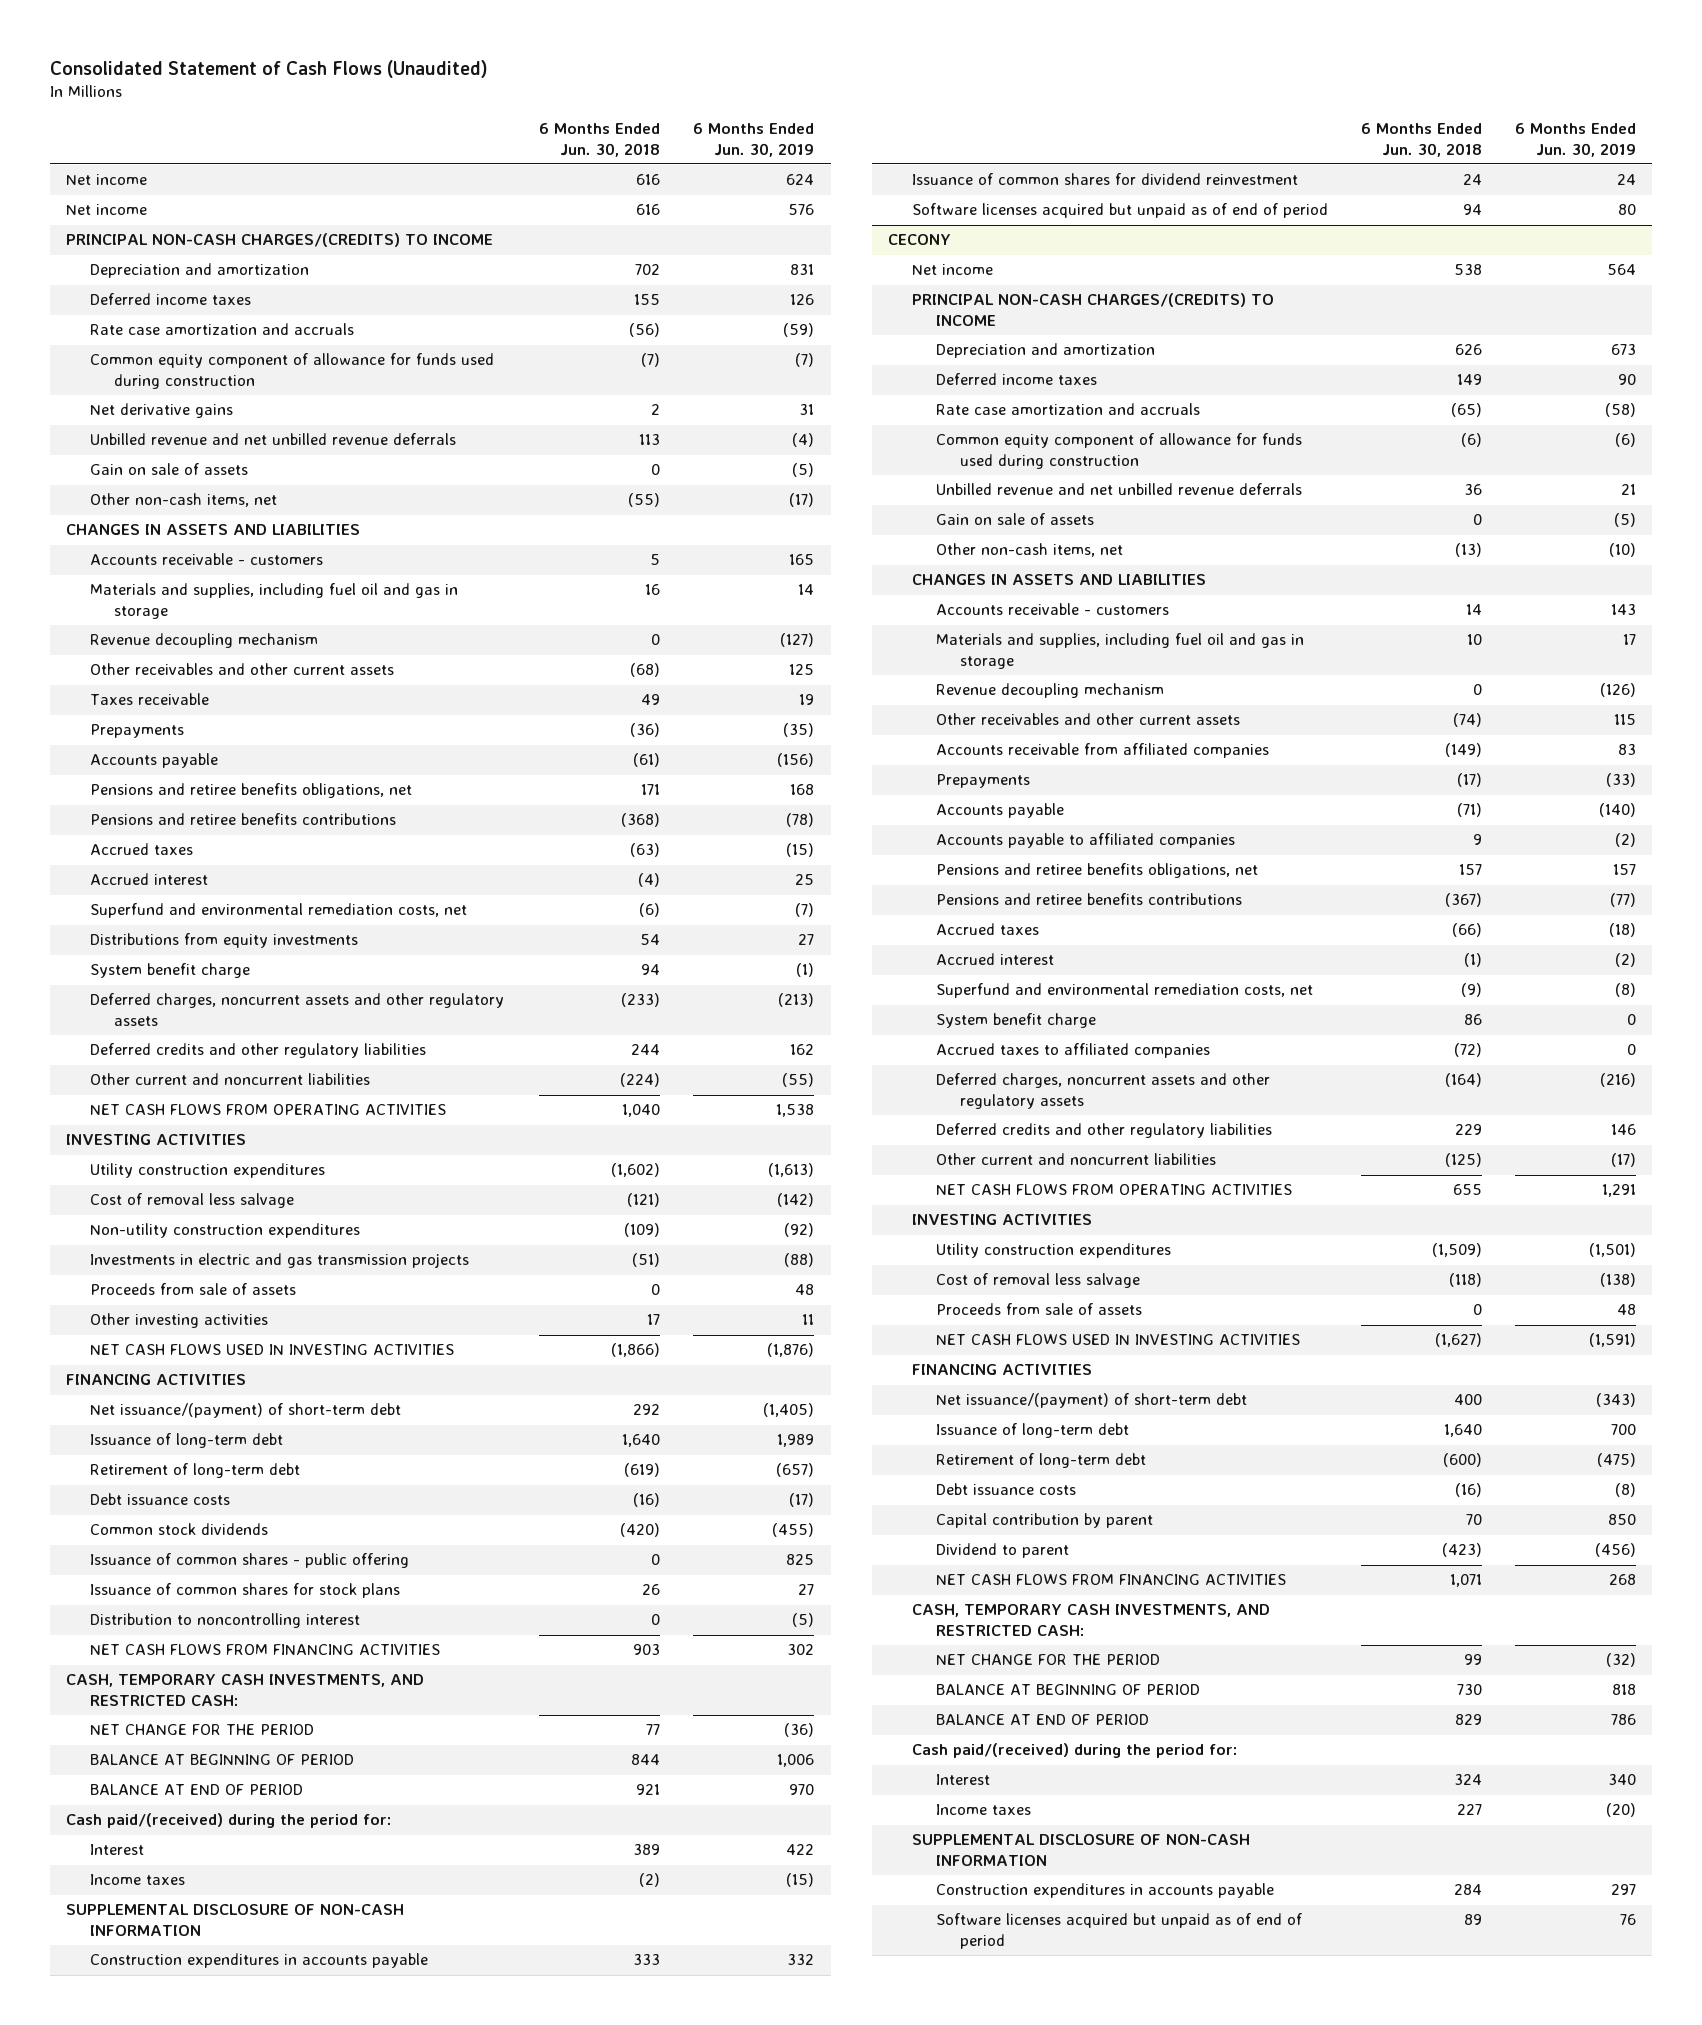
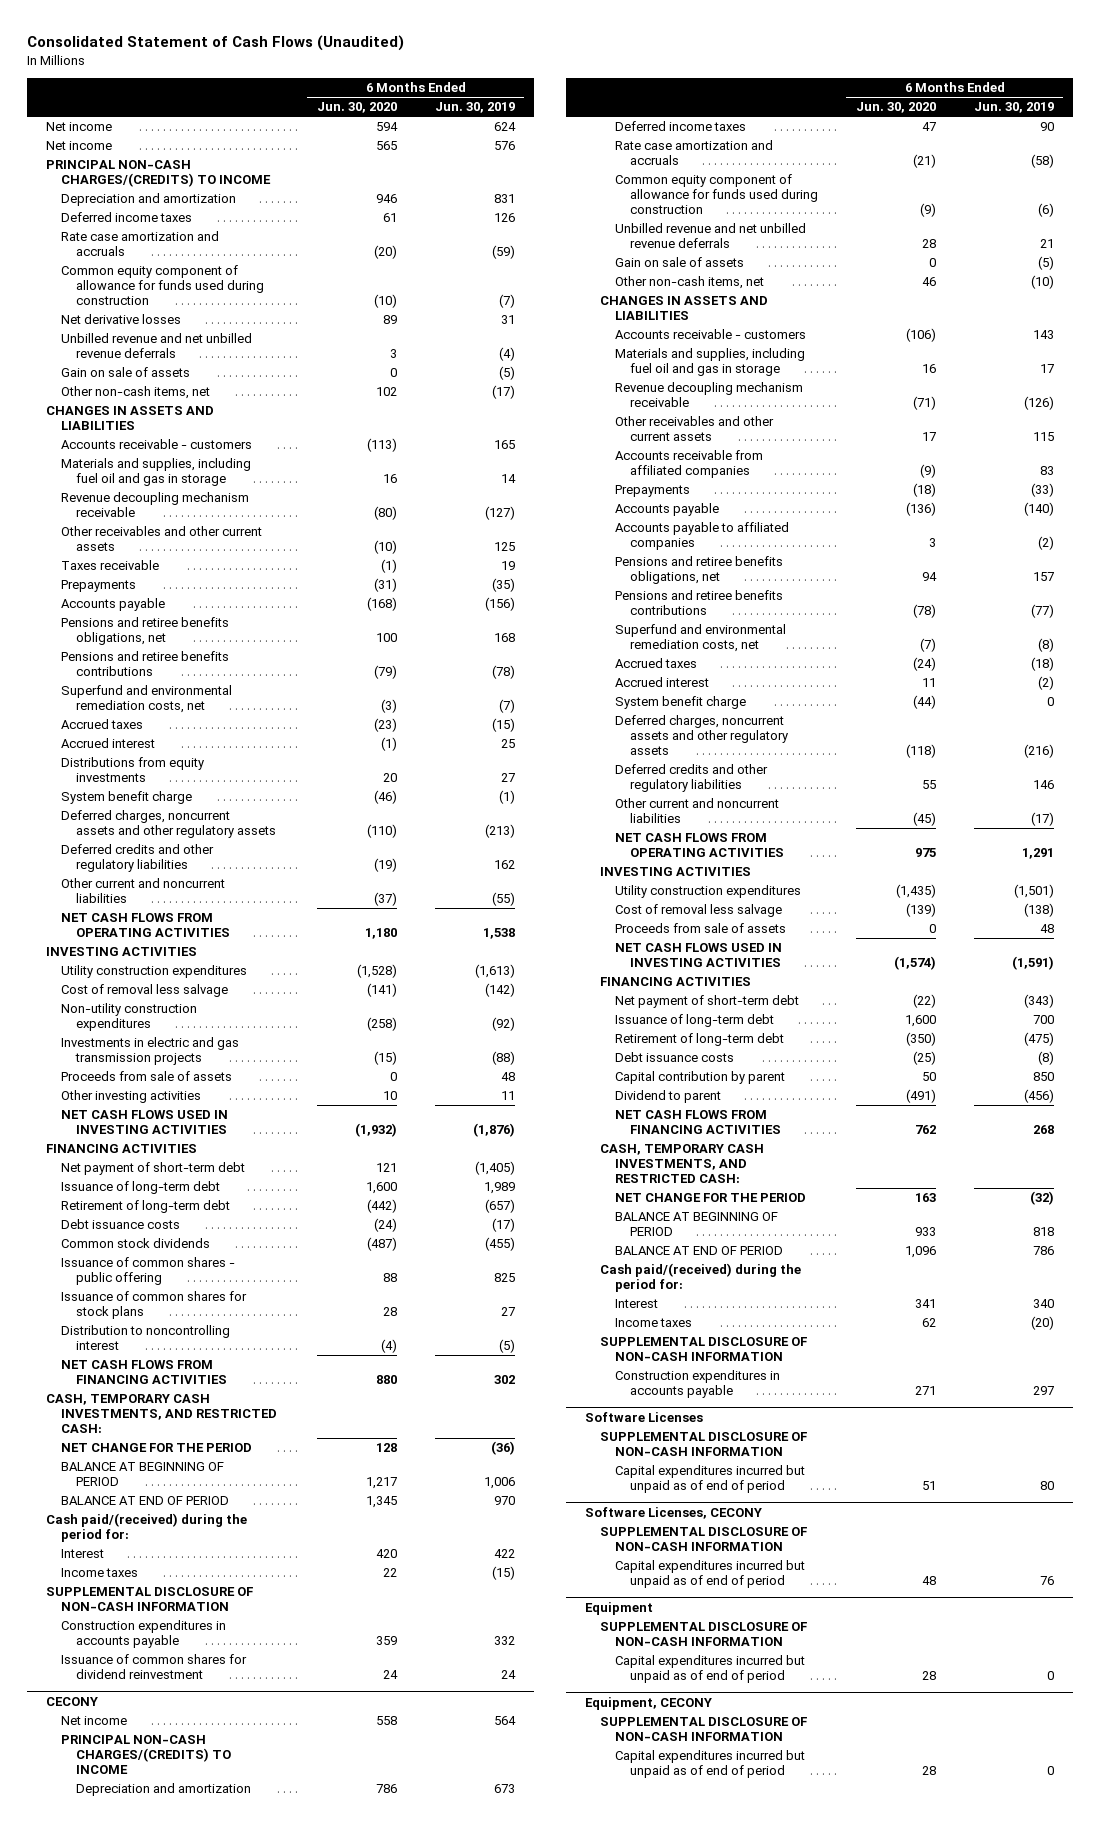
[539,123,661,157] 6 Months Ended Jun. 30, 2018 -> none
none -> [316,102,397,114] Jun. 30, 2020
[90,403,234,419] Net derivative gains -> [60,314,181,325] Net derivative losses
[90,633,319,649] Revenue decoupling mechanism -> [60,492,249,518] Revenue decoupling mechanism receivable
[90,903,468,919] Superfund and environmental remediation costs, net -> [60,685,232,714] Superfund and environmental remediation costs, net
[90,1403,402,1419] Net issuance/(payment) of short-term debt -> [60,1162,245,1176] Net payment of short-term debt
[911,203,1328,219] Software licenses acquired but unpaid as of end of period -> none
[936,683,1165,699] Revenue decoupling mechanism -> [614,382,803,408] Revenue decoupling mechanism receivable
[936,983,1314,999] Superfund and environmental remediation costs, net -> [614,624,786,653] Superfund and environmental remediation costs, net
[936,1043,1211,1059] Accrued taxes to affiliated companies -> none
[936,1393,1248,1409] Net issuance/(payment) of short-term debt -> [614,995,799,1009] Net payment of short-term debt
none -> [585,1411,704,1422] Software Licenses
none -> [600,1432,808,1457] SUPPLEMENTAL DISCLOSURE OF NON-CASH INFORMATION
[936,1913,1303,1949] Software licenses acquired but unpaid as of end of period -> [614,1465,805,1494] Capital expenditures incurred but unpaid as of end of period
[1619,1914,1636,1926] 76 -> [1039,1481,1054,1491] 80
none -> [585,1506,763,1519] Software Licenses, CECONY
none -> [600,1527,808,1552] SUPPLEMENTAL DISCLOSURE OF NON-CASH INFORMATION
none -> [614,1560,805,1589] Capital expenditures incurred but unpaid as of end of period
none -> [585,1601,654,1615] Equipment
none -> [600,1622,808,1647] SUPPLEMENTAL DISCLOSURE OF NON-CASH INFORMATION
none -> [614,1655,805,1684] Capital expenditures incurred but unpaid as of end of period
none -> [585,1696,713,1710] Equipment, CECONY
none -> [600,1717,808,1742] SUPPLEMENTAL DISCLOSURE OF NON-CASH INFORMATION
none -> [614,1750,805,1779] Capital expenditures incurred but unpaid as of end of period

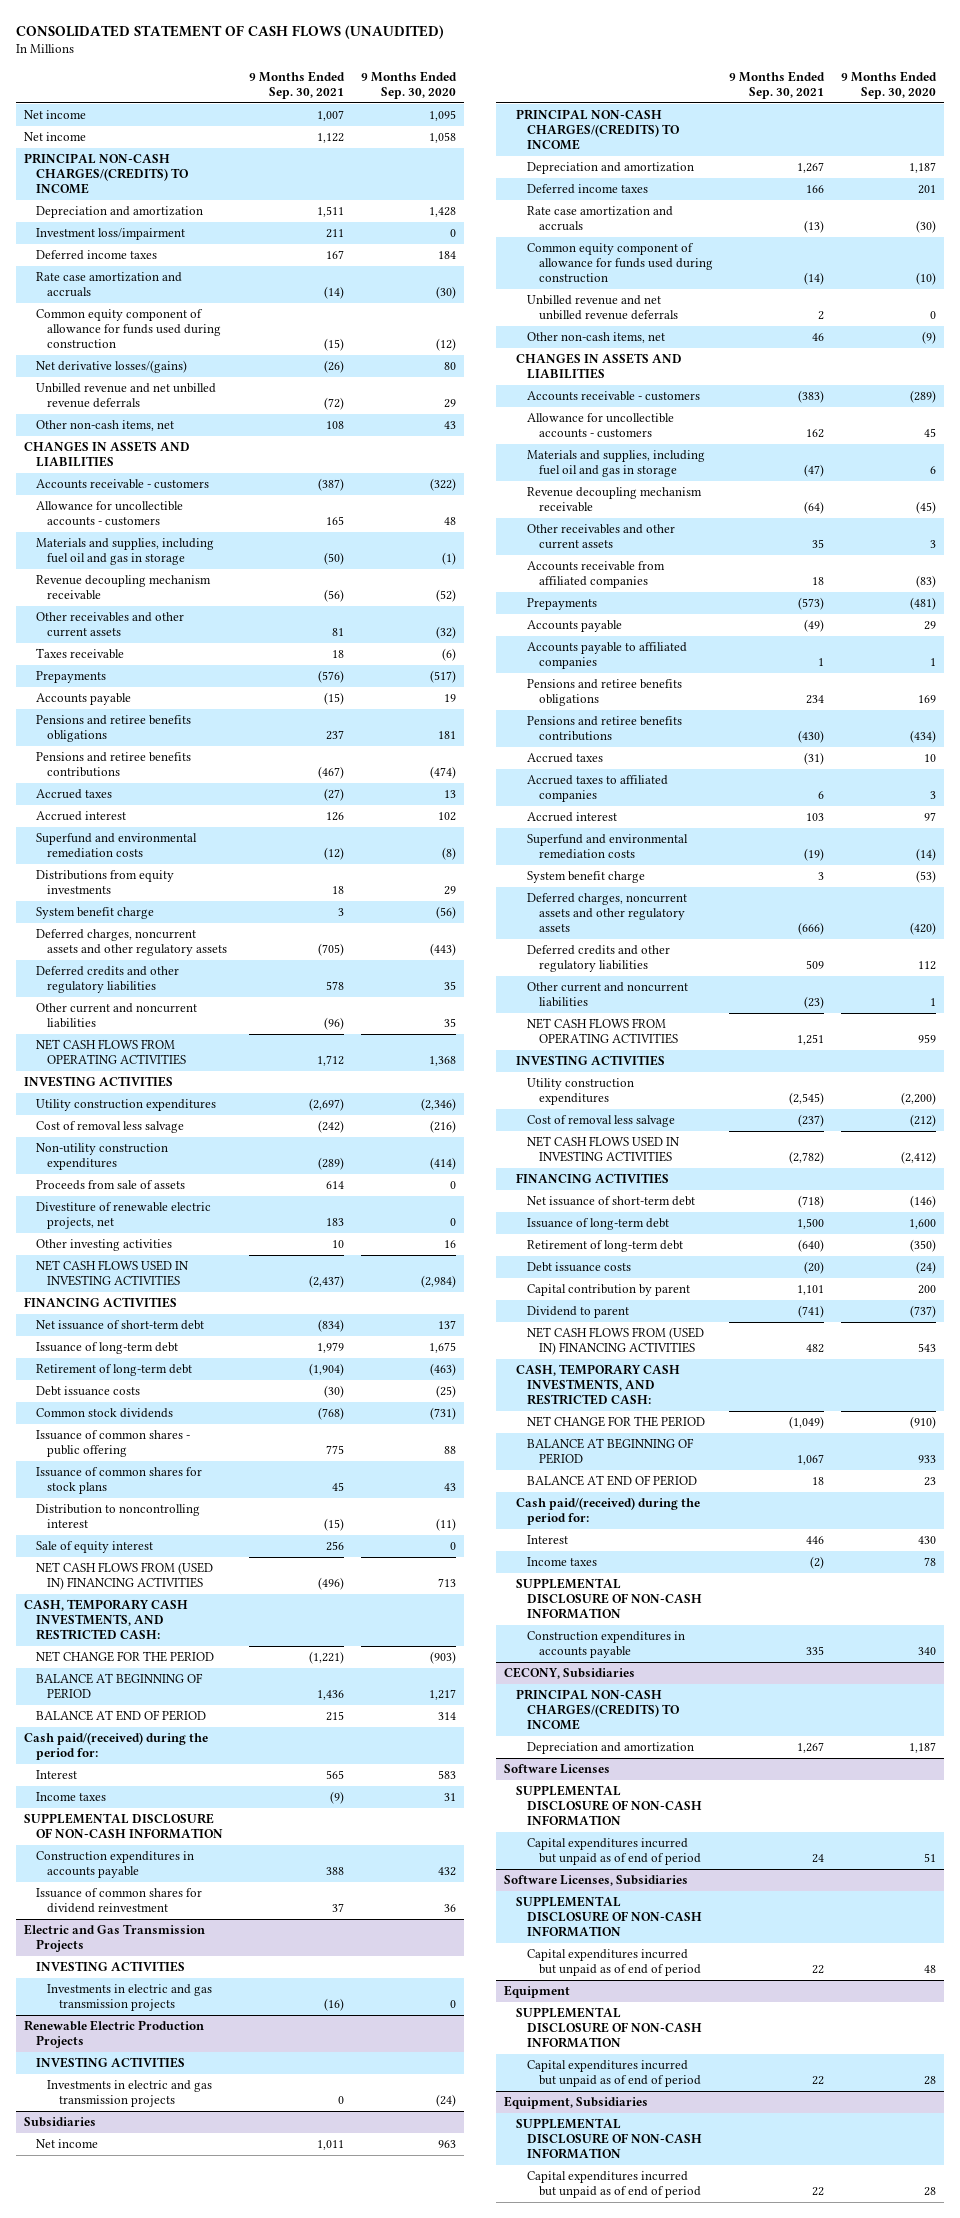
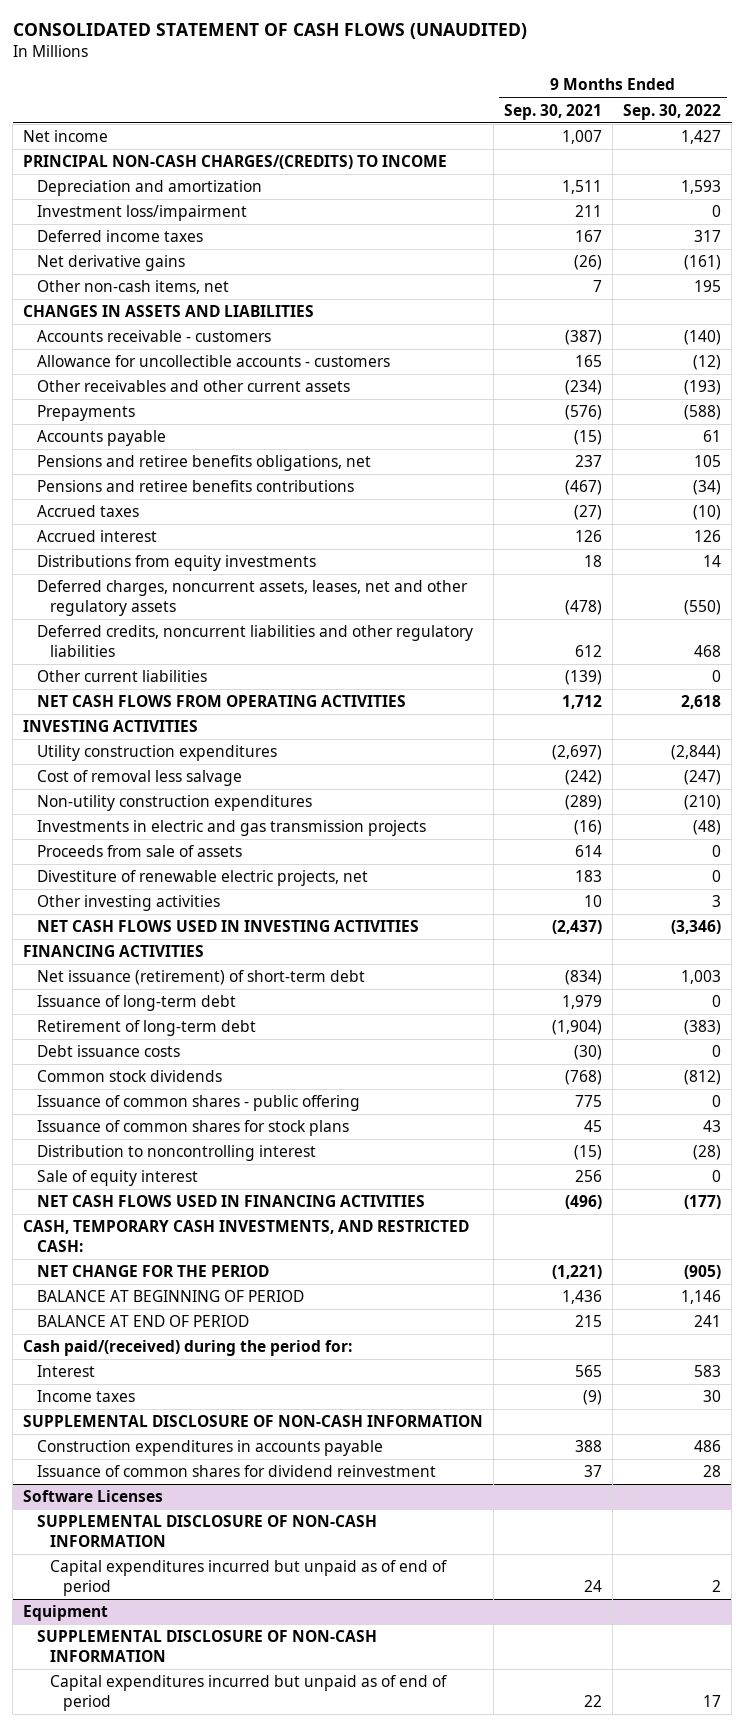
[360,70,457,99] 9 Months Ended Sep. 30, 2020 -> none
none -> [623,103,722,120] Sep. 30, 2022
[23,132,86,142] Net income -> none
[35,272,182,298] Rate case amortization and accruals -> none
[35,309,222,350] Common equity component of allowance for funds used during construction -> none
[35,383,216,409] Unbilled revenue and net unbilled revenue deferrals -> none
[35,360,187,374] Net derivative losses/(gains) -> [36,255,185,272] Net derivative gains
[326,421,345,430] 108 -> [593,280,603,293] 7
[35,538,214,566] Materials and supplies, including fuel oil and gas in storage -> none
[35,575,211,601] Revenue decoupling mechanism receivable -> none
[35,648,124,660] Taxes receivable -> none
[332,628,345,637] 81 -> [565,380,603,396] (234)
[35,715,191,743] Pensions and retiree benefits obligations -> [36,455,371,472] Pensions and retiree benefits obligations, net
[35,833,197,859] Superfund and environmental remediation costs -> none
[35,907,154,920] System benefit charge -> none
[35,929,228,957] Deferred charges, noncurrent assets and other regulatory assets -> [36,580,468,616] Deferred charges, noncurrent assets, leases, net and other regulatory assets
[318,943,345,957] (705) -> [565,599,603,615] (478)
[35,966,179,994] Deferred credits and other regulatory liabilities -> [36,625,473,657] Deferred credits, noncurrent liabilities and other regulatory liabilities
[326,981,345,991] 578 -> [575,644,603,657] 612
[35,1003,197,1029] Other current and noncurrent liabilities -> [36,670,207,683] Other current liabilities
[324,1017,345,1031] (96) -> [565,670,603,686] (139)
none -> [36,820,426,837] Investments in electric and gas transmission projects
[35,1320,204,1331] Net issuance of short-term debt -> [36,970,365,986] Net issuance (retirement) of short-term debt
[35,1562,213,1591] NET CASH FLOWS FROM (USED IN) FINANCING ACTIVITIES -> [36,1195,425,1208] NET CASH FLOWS USED IN FINANCING ACTIVITIES
[23,1924,205,1953] Electric and Gas Transmission Projects -> none
[35,1961,185,1973] INVESTING ACTIVITIES -> none
[47,1984,213,2012] Investments in electric and gas transmission projects -> none
[23,2020,204,2049] Renewable Electric Production Projects -> none
[35,2057,185,2069] INVESTING ACTIVITIES -> none
[47,2080,213,2108] Investments in electric and gas transmission projects -> none
[23,2117,96,2128] Subsidiaries -> none
[35,2139,98,2149] Net income -> none
[515,109,681,151] PRINCIPAL NON-CASH CHARGES/(CREDITS) TO INCOME -> none
[527,162,695,175] Depreciation and amortization -> none
[527,184,649,195] Deferred income taxes -> none
[527,206,674,232] Rate case amortization and accruals -> none
[527,243,713,284] Common equity component of allowance for funds used during construction -> none
[527,295,678,321] Unbilled revenue and net unbilled revenue deferrals -> none
[527,332,666,344] Other non-cash items, net -> none
[515,353,682,380] CHANGES IN ASSETS AND LIABILITIES -> none
[527,391,701,402] Accounts receivable - customers -> none
[527,413,675,439] Allowance for uncollectible accounts - customers -> none
[527,450,706,478] Materials and supplies, including fuel oil and gas in storage -> none
[527,487,703,513] Revenue decoupling mechanism receivable -> none
[527,524,676,550] Other receivables and other current assets -> none
[527,561,666,589] Accounts receivable from affiliated companies -> none
[527,598,598,611] Prepayments -> none
[527,620,623,633] Accounts payable -> none
[527,642,688,670] Accounts payable to affiliated companies -> none
[527,679,683,707] Pensions and retiree benefits obligations -> none
[527,716,683,742] Pensions and retiree benefits contributions -> none
[527,753,604,764] Accrued taxes -> none
[527,775,669,803] Accrued taxes to affiliated companies -> none
[527,812,618,823] Accrued interest -> none
[527,834,689,860] Superfund and environmental remediation costs -> none
[527,871,646,884] System benefit charge -> none
[527,893,688,933] Deferred charges, noncurrent assets and other regulatory assets -> none
[527,945,671,973] Deferred credits and other regulatory liabilities -> none
[527,982,689,1008] Other current and noncurrent liabilities -> none
[527,1018,678,1045] NET CASH FLOWS FROM OPERATING ACTIVITIES -> none
[515,1055,665,1067] INVESTING ACTIVITIES -> none
[527,1078,635,1106] Utility construction expenditures -> none
[527,1115,676,1128] Cost of removal less salvage -> none
[527,1136,681,1163] NET CASH FLOWS USED IN INVESTING ACTIVITIES -> none
[515,1173,669,1185] FINANCING ACTIVITIES -> none
[527,1196,696,1207] Net issuance of short-term debt -> none
[527,1218,670,1231] Issuance of long-term debt -> none
[527,1240,684,1253] Retirement of long-term debt -> none
[527,1262,632,1273] Debt issuance costs -> none
[527,1284,691,1297] Capital contribution by parent -> none
[527,1306,630,1319] Dividend to parent -> none
[527,1327,705,1356] NET CASH FLOWS FROM (USED IN) FINANCING ACTIVITIES -> none
[515,1364,680,1406] CASH, TEMPORARY CASH INVESTMENTS, AND RESTRICTED CASH: -> none
[527,1416,706,1428] NET CHANGE FOR THE PERIOD -> none
[527,1438,695,1465] BALANCE AT BEGINNING OF PERIOD -> none
[527,1475,698,1487] BALANCE AT END OF PERIOD -> none
[515,1497,700,1526] Cash paid/(received) during the period for: -> none
[527,1535,569,1545] Interest -> none
[527,1557,598,1567] Income taxes -> none
[515,1578,703,1620] SUPPLEMENTAL DISCLOSURE OF NON-CASH INFORMATION -> none
[527,1631,686,1659] Construction expenditures in accounts payable -> none
[504,1667,636,1680] CECONY, Subsidiaries -> none
[515,1689,681,1731] PRINCIPAL NON-CASH CHARGES/(CREDITS) TO INCOME -> none
[527,1742,695,1755] Depreciation and amortization -> none
[504,1875,689,1887] Software Licenses, Subsidiaries -> none
[515,1896,703,1938] SUPPLEMENTAL DISCLOSURE OF NON-CASH INFORMATION -> none
[527,1949,701,1977] Capital expenditures incurred but unpaid as of end of period -> none
[504,2096,649,2110] Equipment, Subsidiaries -> none
[515,2118,703,2160] SUPPLEMENTAL DISCLOSURE OF NON-CASH INFORMATION -> none
[527,2171,701,2199] Capital expenditures incurred but unpaid as of end of period -> none

